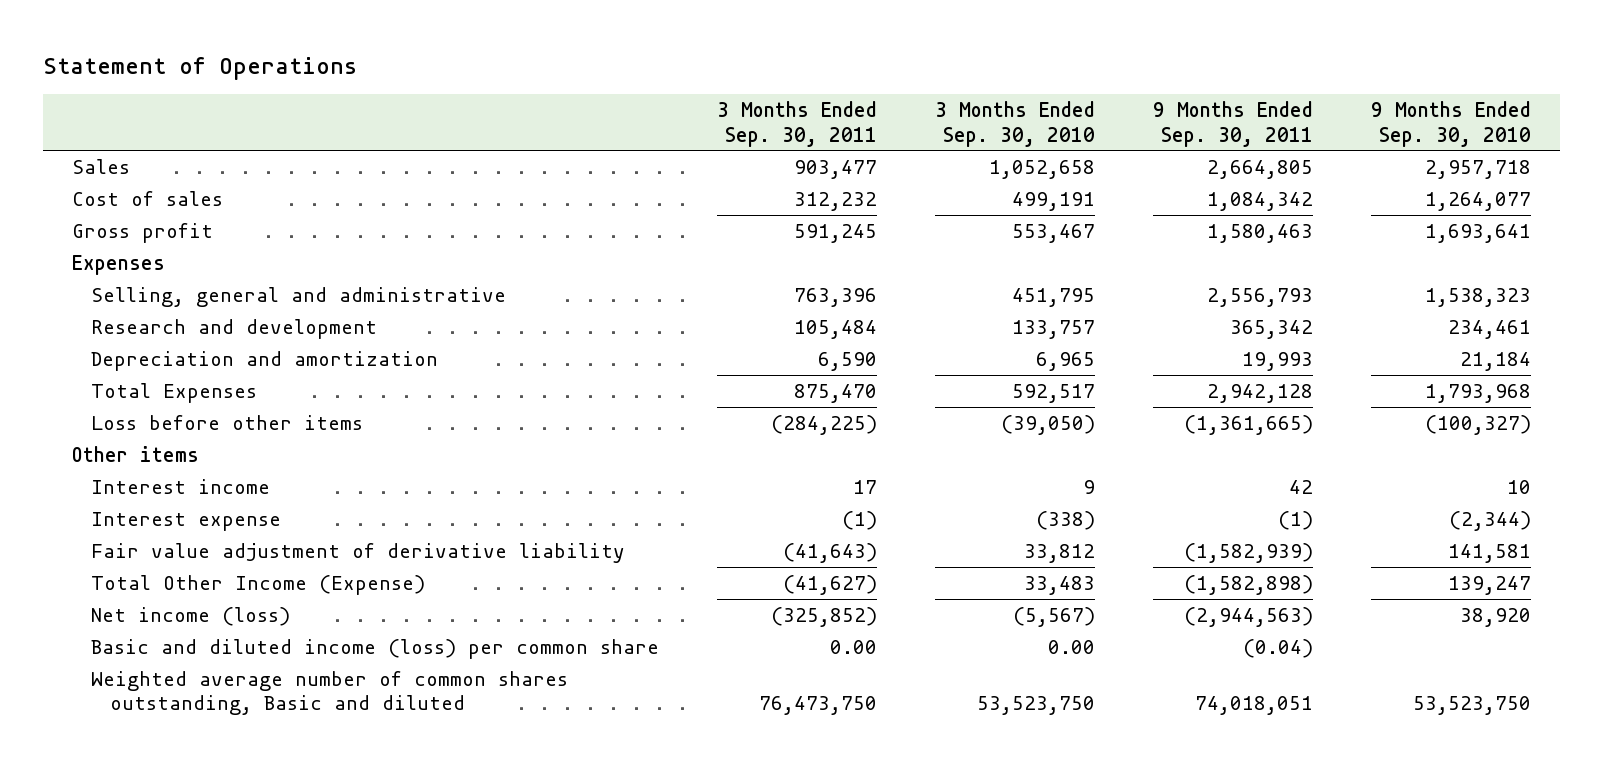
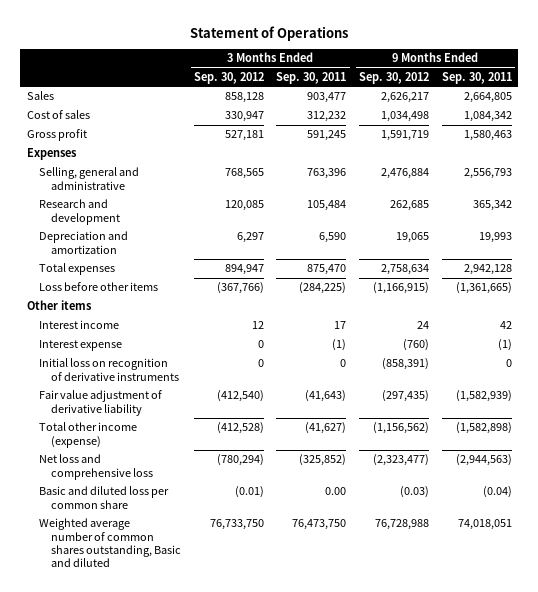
[935,101,1096,147] 3 Months Ended Sep. 30, 2010 -> none
[1371,101,1532,147] 9 Months Ended Sep. 30, 2010 -> none
none -> [193,71,264,84] Sep. 30, 2012
none -> [358,71,429,84] Sep. 30, 2012
[90,382,257,403] Total Expenses -> [38,263,115,276] Total expenses
none -> [38,358,180,381] Initial loss on recognition of derivative instruments
[90,574,425,595] Total Other Income (Expense) -> [38,422,137,448] Total other income (expense)
[90,606,290,626] Net income (loss) -> [38,454,154,480] Net loss and comprehensive loss
[90,638,659,659] Basic and diluted income (loss) per common share -> [38,486,169,509] Basic and diluted loss per common share

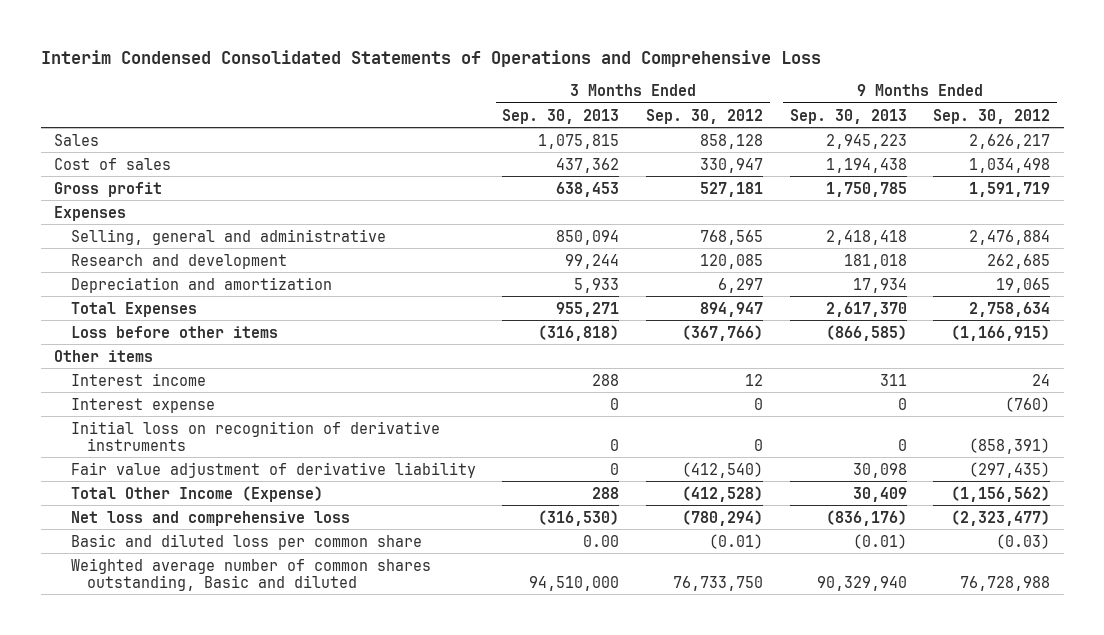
[190,25,349,41] Statement of Operations -> [40,49,821,67] Interim Condensed Consolidated Statements of Operations and Comprehensive Loss
[276,71,347,84] Sep. 30, 2011 -> none
[441,71,512,84] Sep. 30, 2011 -> none
none -> [502,108,620,124] Sep. 30, 2013
none -> [789,108,907,124] Sep. 30, 2013
[38,263,115,276] Total expenses -> [70,301,197,317] Total Expenses
[38,422,137,448] Total other income (expense) -> [70,485,323,502] Total Other Income (Expense)

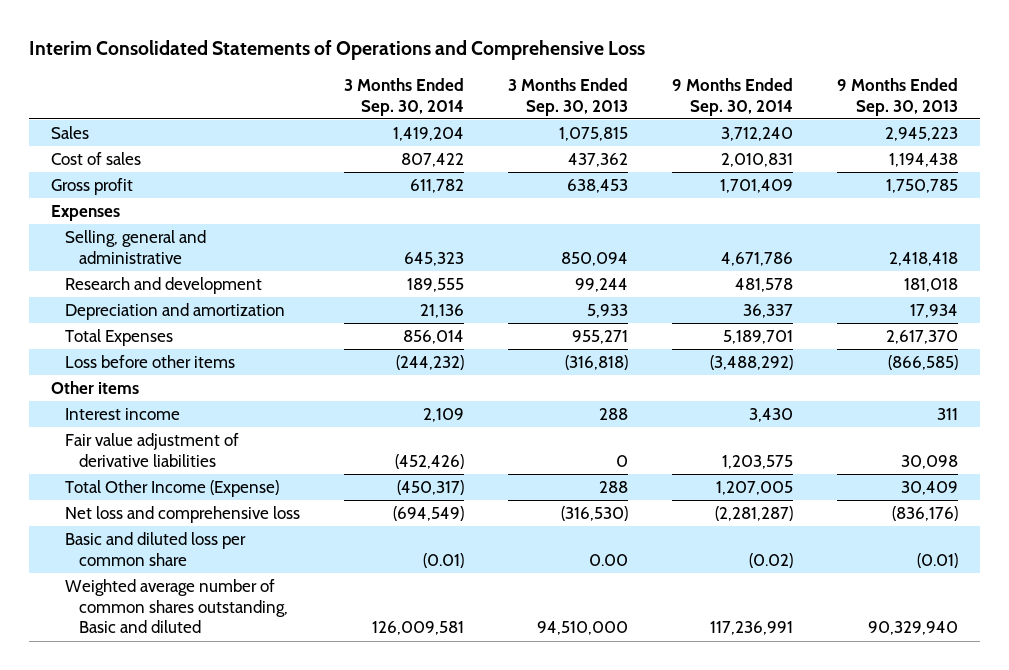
[40,49,821,67] Interim Condensed Consolidated Statements of Operations and Comprehensive Loss -> [28,40,645,61] Interim Consolidated Statements of Operations and Comprehensive Loss
[645,108,763,124] Sep. 30, 2012 -> none
[933,108,1051,124] Sep. 30, 2012 -> none
none -> [344,78,465,116] 3 Months Ended Sep. 30, 2014
none -> [672,78,794,116] 9 Months Ended Sep. 30, 2014
[70,397,215,413] Interest expense -> none
[70,420,440,451] Initial loss on recognition of derivative instruments -> none
[70,461,476,478] Fair value adjustment of derivative liability -> [65,433,240,467] Fair value adjustment of derivative liabilities

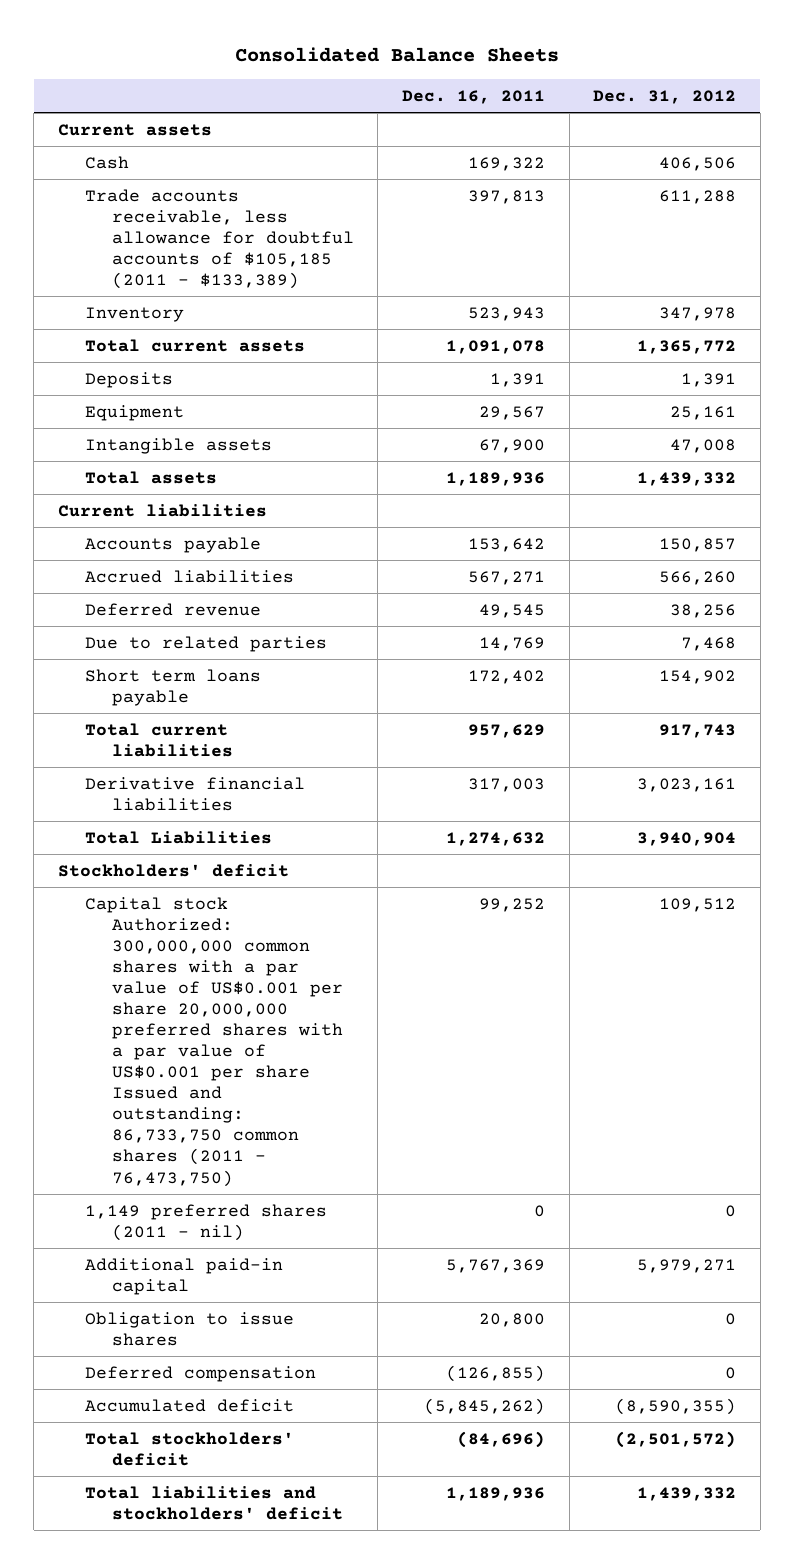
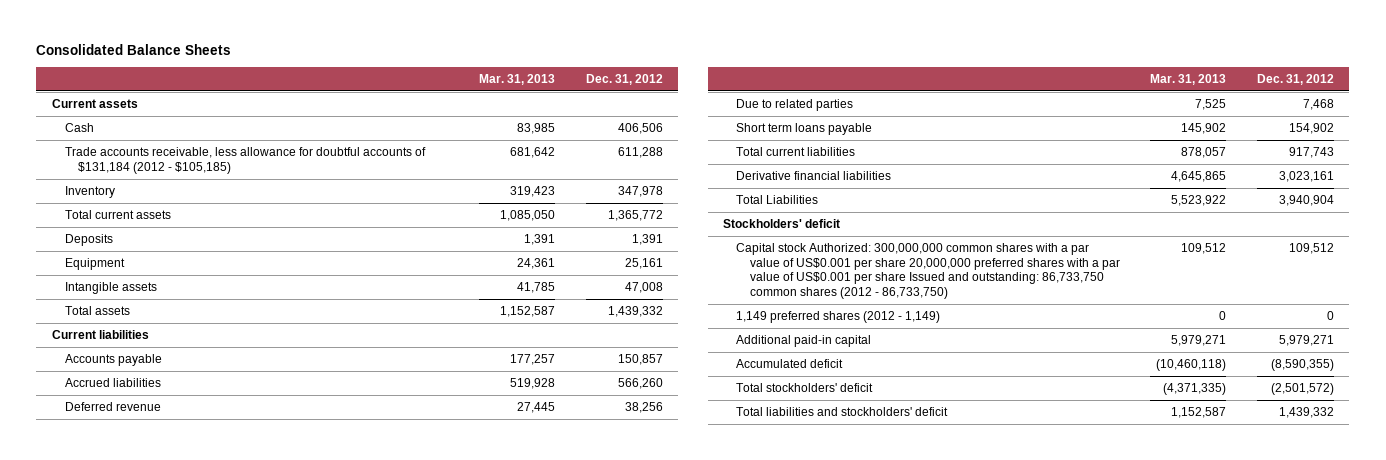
[402,89,546,104] Dec. 16, 2011 -> none
none -> [478,73,555,85] Mar. 31, 2013
[84,188,354,289] Trade accounts receivable, less allowance for doubtful accounts of $105,185 (2011 - $133,389) -> [65,147,427,174] Trade accounts receivable, less allowance for doubtful accounts of $131,184 (2012 - $105,185)
[84,896,343,1187] Capital stock Authorized: 300,000,000 common shares with a par value of US$0.001 per share 20,000,000 preferred shares with a par value of US$0.001 per share Issued and outstanding: 86,733,750 common shares (2011 - 76,473,750) -> [736,243,1120,299] Capital stock Authorized: 300,000,000 common shares with a par value of US$0.001 per share 20,000,000 preferred shares with a par value of US$0.001 per share Issued and outstanding: 86,733,750 common shares (2012 - 86,733,750)
[84,1203,327,1241] 1,149 preferred shares (2011 - nil) -> [736,311,941,324] 1,149 preferred shares (2012 - 1,149)
[84,1311,294,1346] Obligation to issue shares -> none
[84,1365,316,1382] Deferred compensation -> none

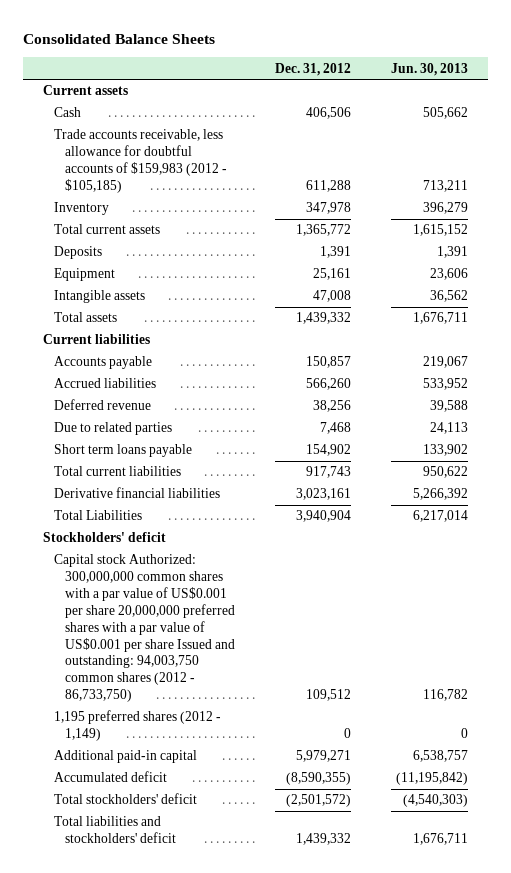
[478,73,555,85] Mar. 31, 2013 -> none
none -> [390,62,468,76] Jun. 30, 2013
[65,147,427,174] Trade accounts receivable, less allowance for doubtful accounts of $131,184 (2012 - $105,185) -> [54,129,228,193] Trade accounts receivable, less allowance for doubtful accounts of $159,983 (2012 - $105,185)
[736,243,1120,299] Capital stock Authorized: 300,000,000 common shares with a par value of US$0.001 per share 20,000,000 preferred shares with a par value of US$0.001 per share Issued and outstanding: 86,733,750 common shares (2012 - 86,733,750) -> [54,554,236,703] Capital stock Authorized: 300,000,000 common shares with a par value of US$0.001 per share 20,000,000 preferred shares with a par value of US$0.001 per share Issued and outstanding: 94,003,750 common shares (2012 - 86,733,750)
[736,311,941,324] 1,149 preferred shares (2012 - 1,149) -> [54,710,222,742] 1,195 preferred shares (2012 - 1,149)

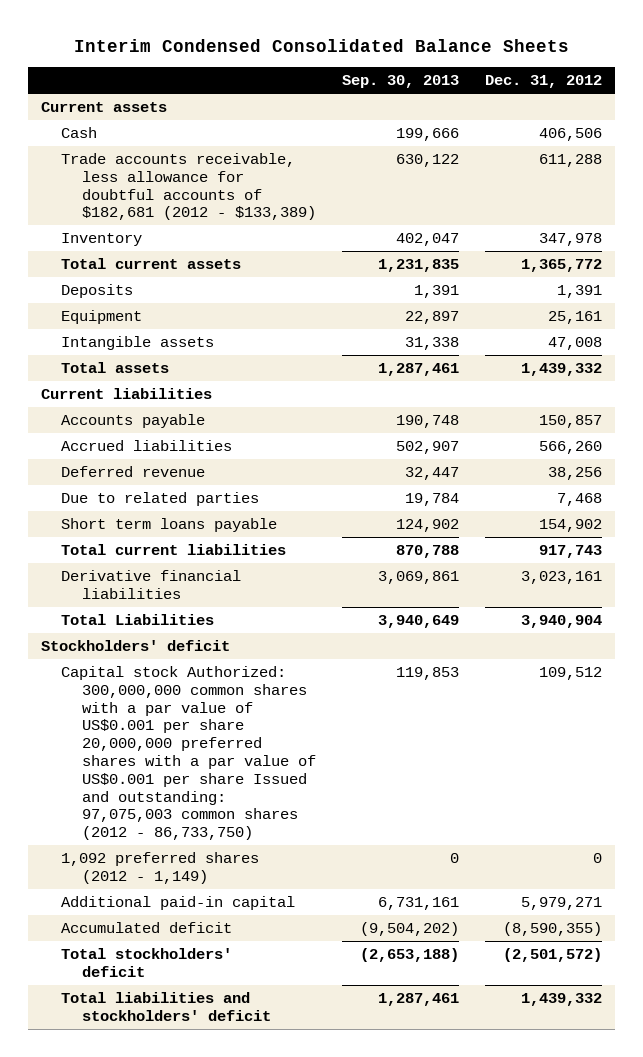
[23,33,216,44] Consolidated Balance Sheets -> [73,38,569,52] Interim Condensed Consolidated Balance Sheets
[390,62,468,76] Jun. 30, 2013 -> none
none -> [341,75,459,89] Sep. 30, 2013
[54,129,228,193] Trade accounts receivable, less allowance for doubtful accounts of $159,983 (2012 - $105,185) -> [61,153,316,221] Trade accounts receivable, less allowance for doubtful accounts of $182,681 (2012 - $133,389)
[54,554,236,703] Capital stock Authorized: 300,000,000 common shares with a par value of US$0.001 per share 20,000,000 preferred shares with a par value of US$0.001 per share Issued and outstanding: 94,003,750 common shares (2012 - 86,733,750) -> [61,666,316,841] Capital stock Authorized: 300,000,000 common shares with a par value of US$0.001 per share 20,000,000 preferred shares with a par value of US$0.001 per share Issued and outstanding: 97,075,003 common shares (2012 - 86,733,750)
[54,710,222,742] 1,195 preferred shares (2012 - 1,149) -> [61,852,260,884] 1,092 preferred shares (2012 - 1,149)

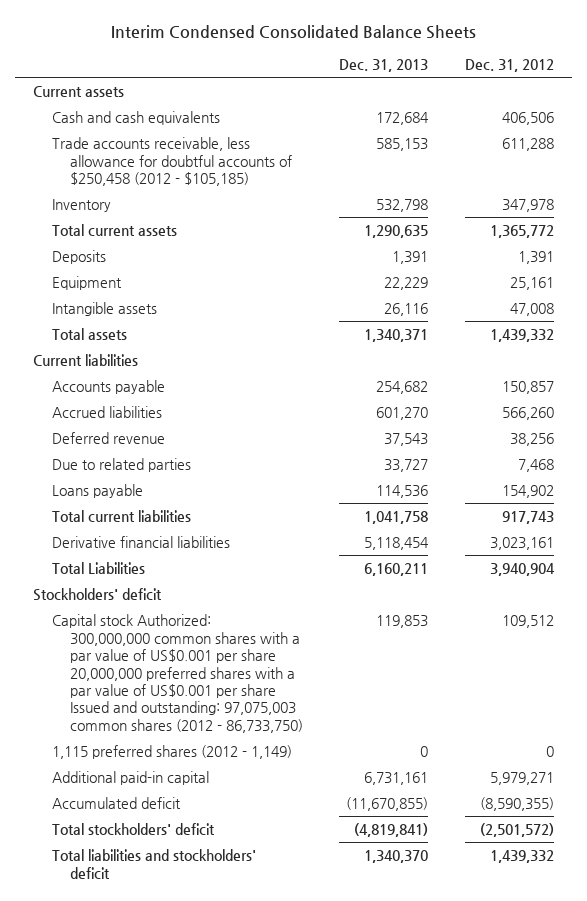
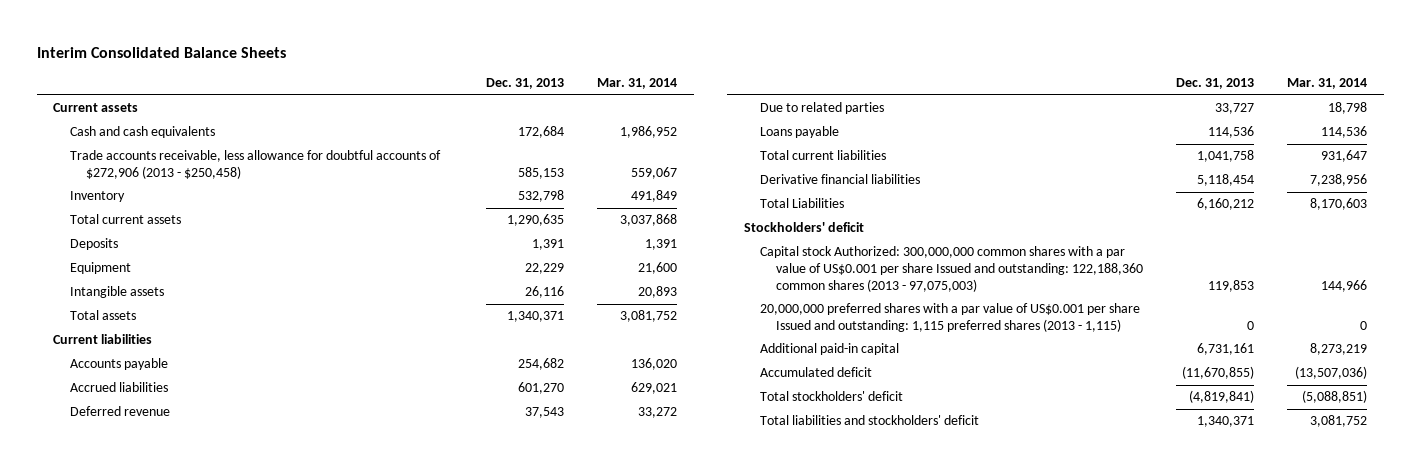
[110,24,476,39] Interim Condensed Consolidated Balance Sheets -> [36,46,286,58] Interim Consolidated Balance Sheets
[464,58,554,72] Dec. 31, 2012 -> none
none -> [597,78,678,90] Mar. 31, 2014
[51,137,293,187] Trade accounts receivable, less allowance for doubtful accounts of $250,458 (2012 - $105,185) -> [69,150,441,179] Trade accounts receivable, less allowance for doubtful accounts of $272,906 (2013 - $250,458)
[364,563,429,577] 6,160,211 -> [1197,198,1255,211] 6,160,212
[51,614,304,733] Capital stock Authorized: 300,000,000 common shares with a par value of US$0.001 per share 20,000,000 preferred shares with a par value of US$0.001 per share Issued and outstanding: 97,075,003 common shares (2012 - 86,733,750) -> [759,246,1143,292] Capital stock Authorized: 300,000,000 common shares with a par value of US$0.001 per share Issued and outstanding: 122,188,360 common shares (2013 - 97,075,003)
[51,745,292,760] 1,115 preferred shares (2012 - 1,149) -> [759,303,1140,332] 20,000,000 preferred shares with a par value of US$0.001 per share Issued and outstanding: 1,115 preferred shares (2013 - 1,115)
[364,850,429,864] 1,340,370 -> [1197,416,1255,428] 1,340,371

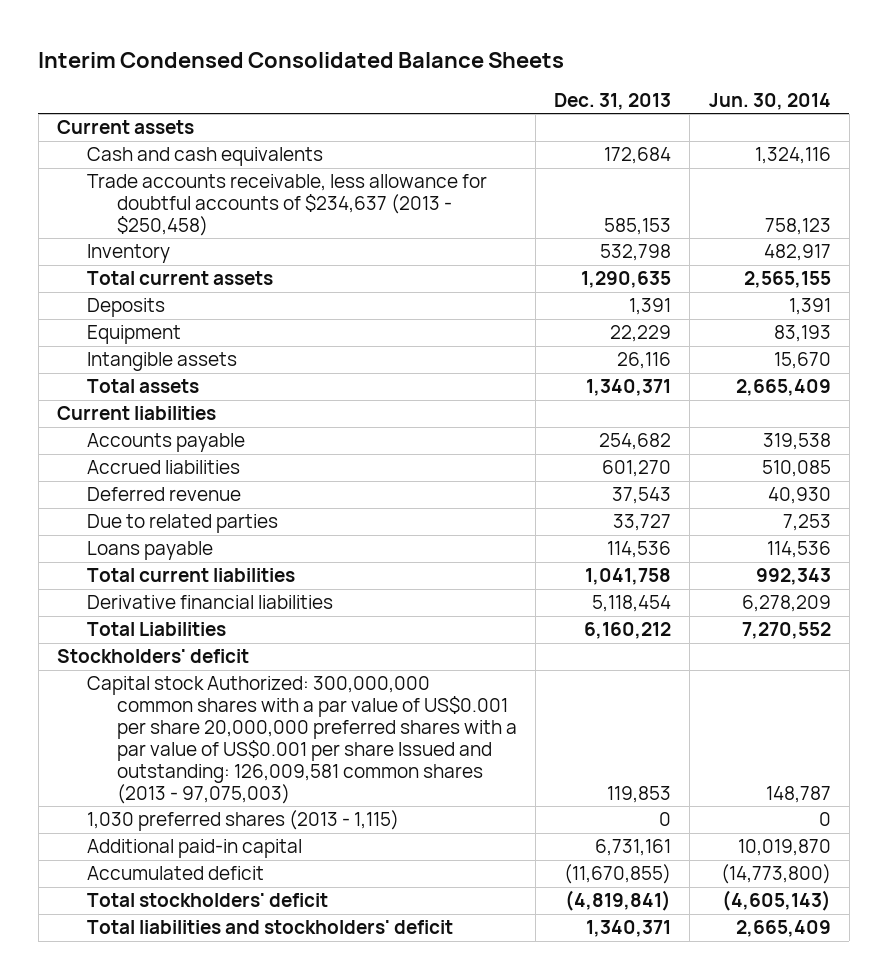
[36,46,286,58] Interim Consolidated Balance Sheets -> [38,51,565,68] Interim Condensed Consolidated Balance Sheets
[597,78,678,90] Mar. 31, 2014 -> none
none -> [708,92,831,110] Jun. 30, 2014
[69,150,441,179] Trade accounts receivable, less allowance for doubtful accounts of $272,906 (2013 - $250,458) -> [86,174,487,237] Trade accounts receivable, less allowance for doubtful accounts of $234,637 (2013 - $250,458)
[759,246,1143,292] Capital stock Authorized: 300,000,000 common shares with a par value of US$0.001 per share Issued and outstanding: 122,188,360 common shares (2013 - 97,075,003) -> [86,676,517,804] Capital stock Authorized: 300,000,000 common shares with a par value of US$0.001 per share 20,000,000 preferred shares with a par value of US$0.001 per share Issued and outstanding: 126,009,581 common shares (2013 - 97,075,003)
[759,303,1140,332] 20,000,000 preferred shares with a par value of US$0.001 per share Issued and outstanding: 1,115 preferred shares (2013 - 1,115) -> [86,810,399,832] 1,030 preferred shares (2013 - 1,115)

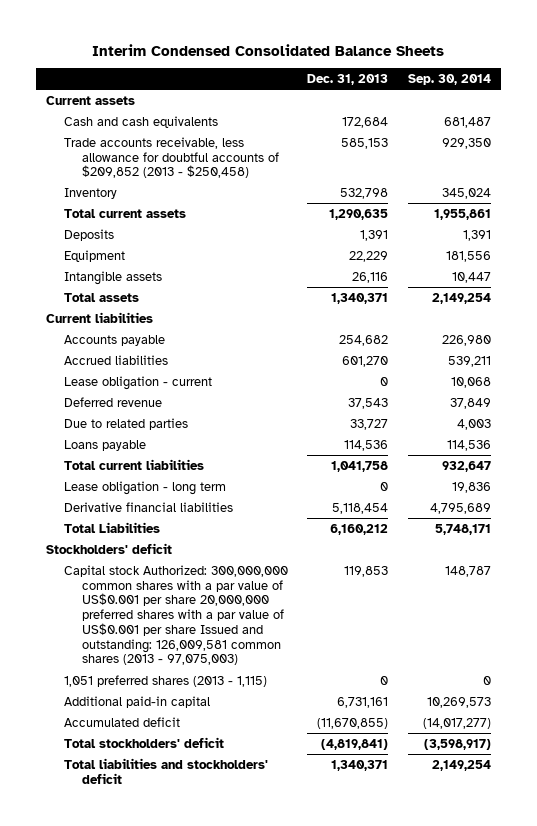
[708,92,831,110] Jun. 30, 2014 -> none
none -> [408,74,492,86] Sep. 30, 2014
[86,174,487,237] Trade accounts receivable, less allowance for doubtful accounts of $234,637 (2013 - $250,458) -> [63,136,280,179] Trade accounts receivable, less allowance for doubtful accounts of $209,852 (2013 - $250,458)
none -> [63,375,212,390] Lease obligation - current
none -> [63,480,226,495] Lease obligation - long term
[86,810,399,832] 1,030 preferred shares (2013 - 1,115) -> [63,674,267,687] 1,051 preferred shares (2013 - 1,115)

